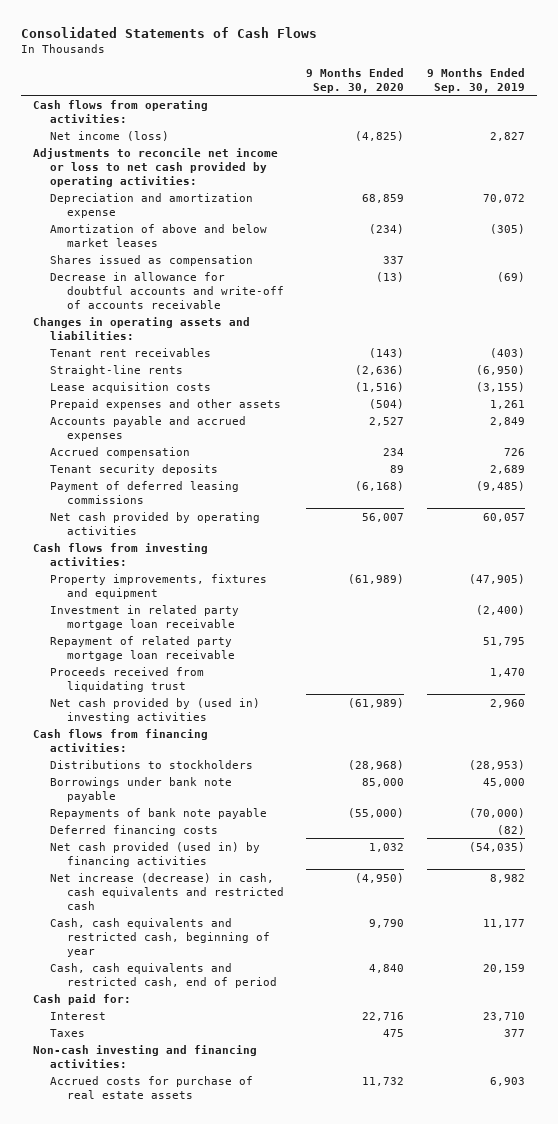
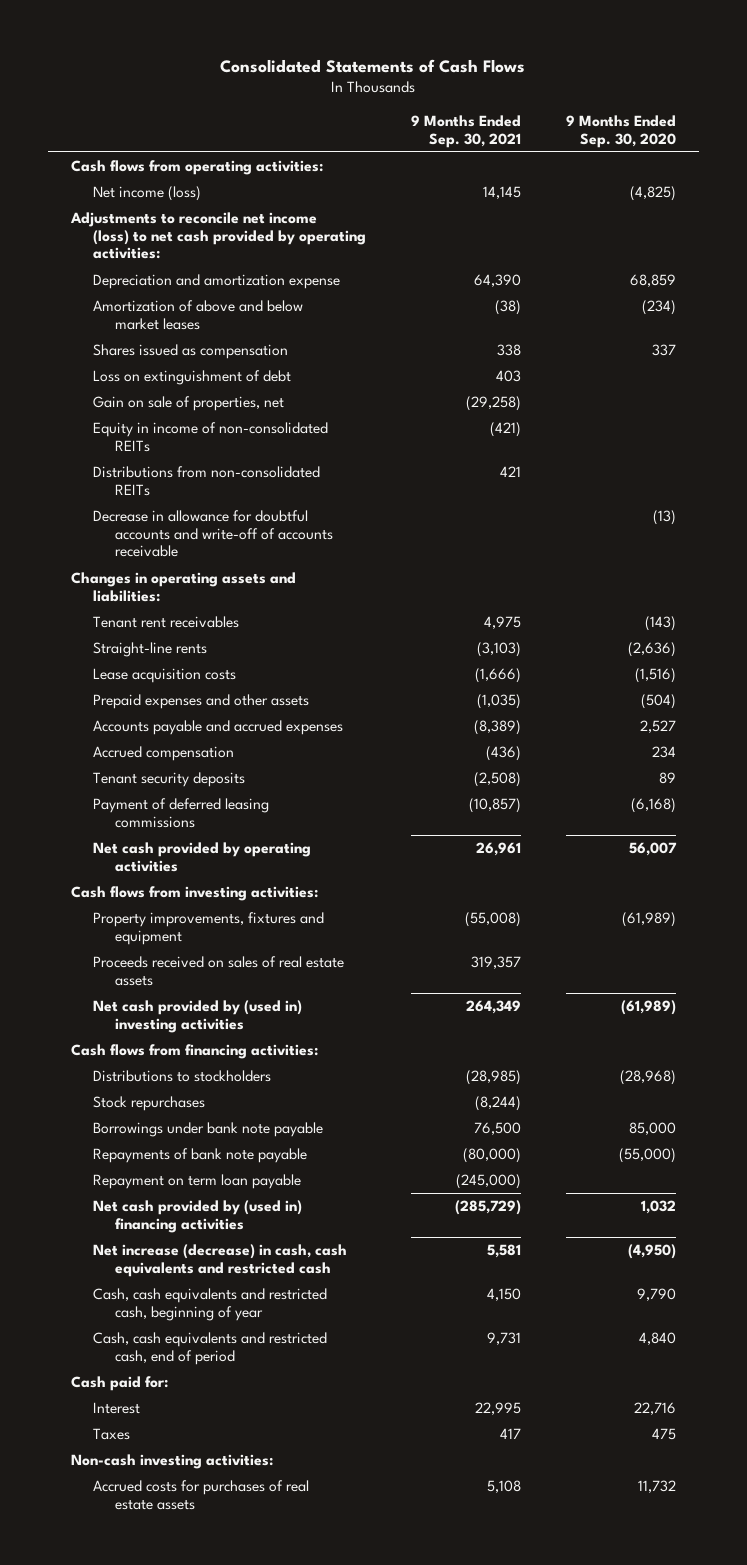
[427,67,526,93] 9 Months Ended Sep. 30, 2019 -> none
none -> [411,114,522,148] 9 Months Ended Sep. 30, 2021
[32,147,278,187] Adjustments to reconcile net income or loss to net cash provided by operating activities: -> [69,212,366,260] Adjustments to reconcile net income (loss) to net cash provided by operating activities:
none -> [92,370,291,386] Loss on extinguishment of debt
none -> [92,396,284,412] Gain on sale of properties, net
none -> [92,422,328,452] Equity in income of non-consolidated REITs
none -> [92,466,320,496] Distributions from non-consolidated REITs
[49,604,239,630] Investment in related party mortgage loan receivable -> none
[49,635,235,661] Repayment of related party mortgage loan receivable -> none
[49,666,204,692] Proceeds received from liquidating trust -> none
none -> [92,956,344,986] Proceeds received on sales of real estate assets
none -> [92,1096,205,1112] Stock repurchases
[49,824,218,836] Deferred financing costs -> none
none -> [92,1174,301,1190] Repayment on term loan payable
[49,841,260,867] Net cash provided (used in) by financing activities -> [92,1200,302,1233] Net cash provided by (used in) financing activities
[32,1044,257,1068] Non-cash investing and financing activities: -> [70,1454,273,1470] Non-cash investing activities:
[49,1075,253,1099] Accrued costs for purchase of real estate assets -> [92,1480,309,1510] Accrued costs for purchases of real estate assets

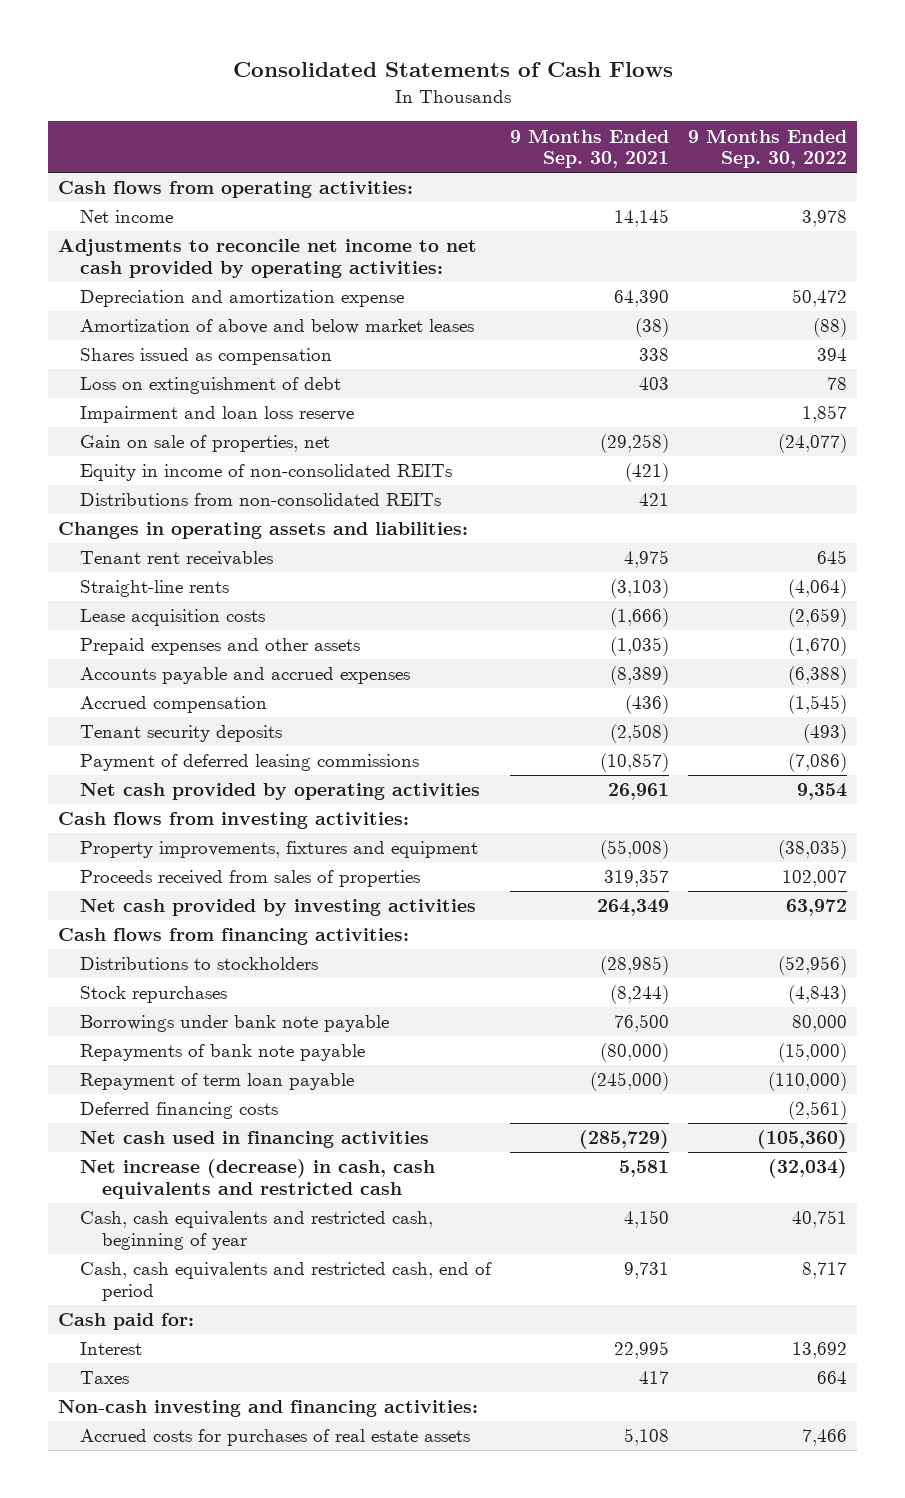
[566,114,677,148] 9 Months Ended Sep. 30, 2020 -> none
none -> [688,128,848,169] 9 Months Ended Sep. 30, 2022
[92,186,201,202] Net income (loss) -> [80,210,174,224] Net income
[69,212,366,260] Adjustments to reconcile net income (loss) to net cash provided by operating activities: -> [57,239,477,278] Adjustments to reconcile net income to net cash provided by operating activities:
none -> [80,406,355,424] Impairment and loan loss reserve
[92,510,334,558] Decrease in allowance for doubtful accounts and write-off of accounts receivable -> none
[92,956,344,986] Proceeds received on sales of real estate assets -> [80,870,421,888] Proceeds received from sales of properties
[92,1000,302,1033] Net cash provided by (used in) investing activities -> [80,899,477,917] Net cash provided by investing activities
[92,1174,301,1190] Repayment on term loan payable -> [80,1073,355,1091] Repayment of term loan payable
none -> [80,1102,279,1120] Deferred financing costs
[92,1200,302,1233] Net cash provided by (used in) financing activities -> [80,1131,430,1149] Net cash used in financing activities
[70,1454,273,1470] Non-cash investing activities: -> [57,1400,478,1418] Non-cash investing and financing activities:

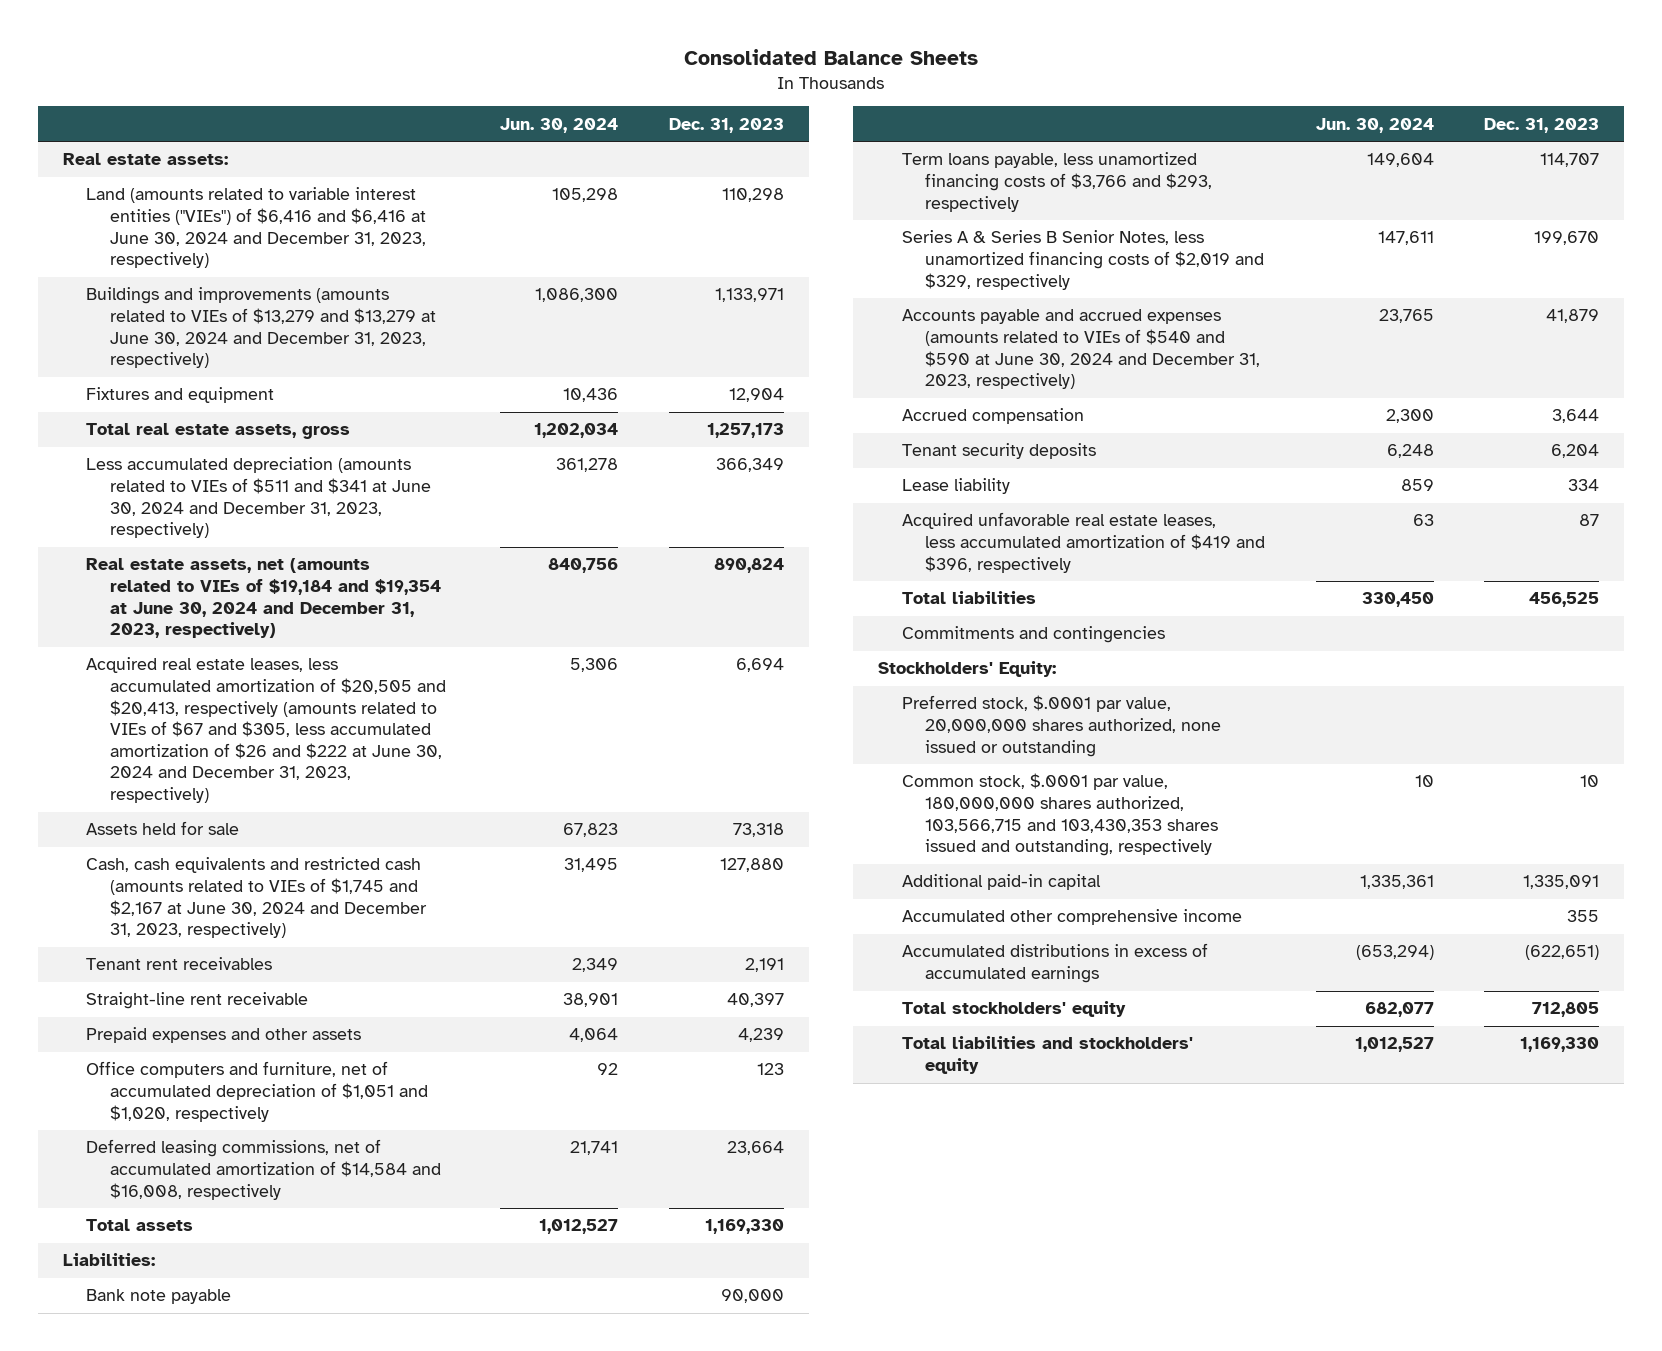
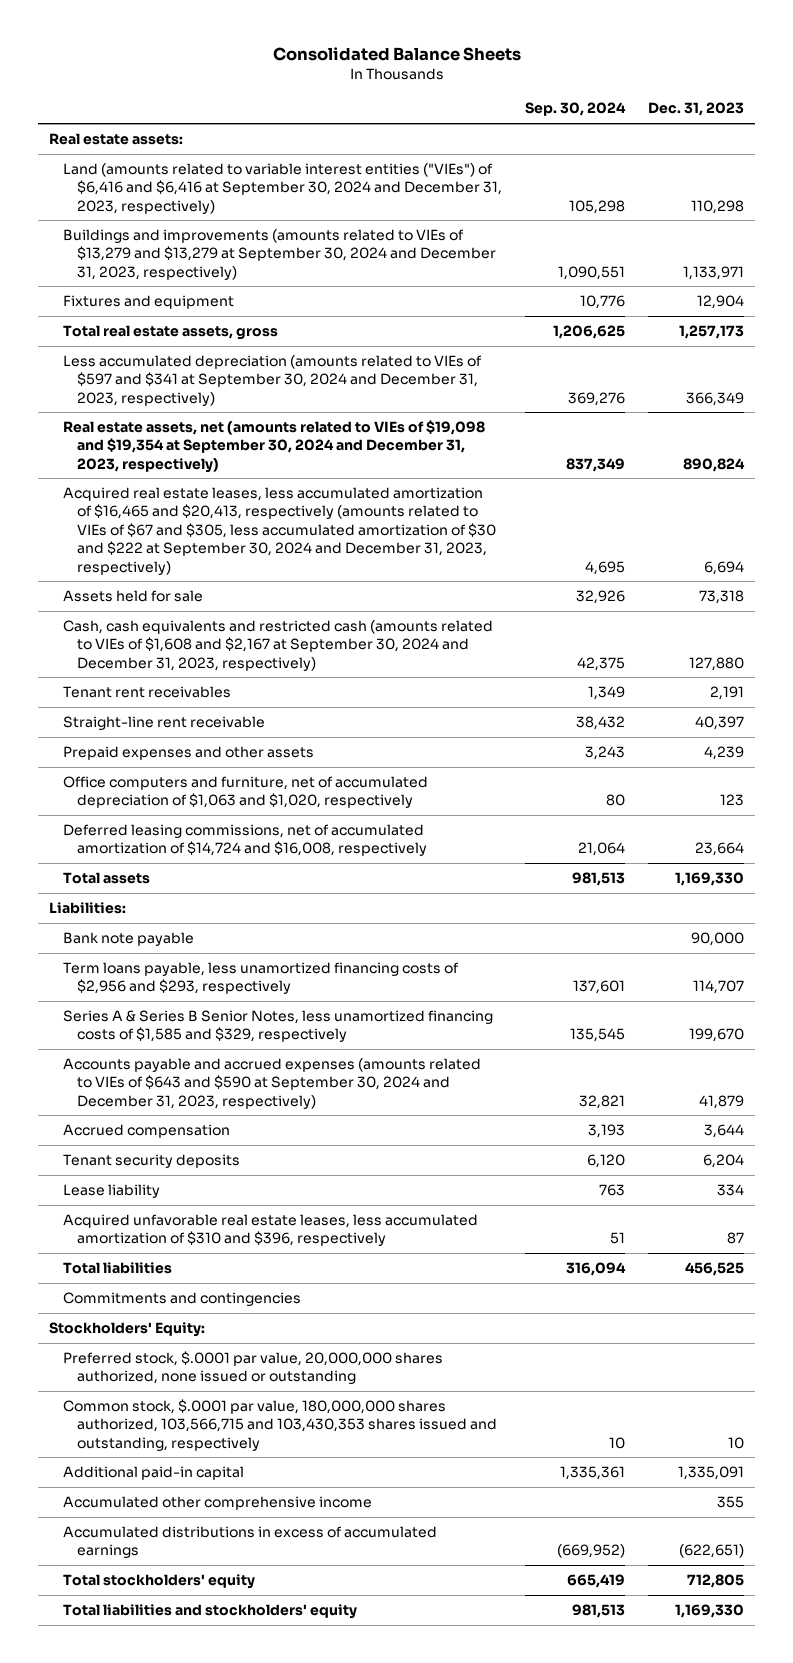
[500,117,619,133] Jun. 30, 2024 -> none
none -> [524,102,626,117] Sep. 30, 2024
[86,187,426,269] Land (amounts related to variable interest entities ("VIEs") of $6,416 and $6,416 at June 30, 2024 and December 31, 2023, respectively) -> [63,162,502,214] Land (amounts related to variable interest entities ("VIEs") of $6,416 and $6,416 at September 30, 2024 and December 31, 2023, respectively)
[86,287,436,369] Buildings and improvements (amounts related to VIEs of $13,279 and $13,279 at June 30, 2024 and December 31, 2023, respectively) -> [63,228,496,280] Buildings and improvements (amounts related to VIEs of $13,279 and $13,279 at September 30, 2024 and December 31, 2023, respectively)
[86,457,431,539] Less accumulated depreciation (amounts related to VIEs of $511 and $341 at June 30, 2024 and December 31, 2023, respectively) -> [63,354,483,406] Less accumulated depreciation (amounts related to VIEs of $597 and $341 at September 30, 2024 and December 31, 2023, respectively)
[86,558,441,639] Real estate assets, net (amounts related to VIEs of $19,184 and $19,354 at June 30, 2024 and December 31, 2023, respectively) -> [63,419,486,473] Real estate assets, net (amounts related to VIEs of $19,098 and $19,354 at September 30, 2024 and December 31, 2023, respectively)
[86,657,446,804] Acquired real estate leases, less accumulated amortization of $20,505 and $20,413, respectively (amounts related to VIEs of $67 and $305, less accumulated amortization of $26 and $222 at June 30, 2024 and December 31, 2023, respectively) -> [63,486,496,575] Acquired real estate leases, less accumulated amortization of $16,465 and $20,413, respectively (amounts related to VIEs of $67 and $305, less accumulated amortization of $30 and $222 at September 30, 2024 and December 31, 2023, respectively)
[86,857,427,939] Cash, cash equivalents and restricted cash (amounts related to VIEs of $1,745 and $2,167 at June 30, 2024 and December 31, 2023, respectively) -> [63,619,494,671] Cash, cash equivalents and restricted cash (amounts related to VIEs of $1,608 and $2,167 at September 30, 2024 and December 31, 2023, respectively)
[86,1061,428,1122] Office computers and furniture, net of accumulated depreciation of $1,051 and $1,020, respectively -> [63,775,429,809] Office computers and furniture, net of accumulated depreciation of $1,063 and $1,020, respectively
[86,1139,441,1200] Deferred leasing commissions, net of accumulated amortization of $14,584 and $16,008, respectively -> [63,823,427,857] Deferred leasing commissions, net of accumulated amortization of $14,724 and $16,008, respectively
[901,152,1213,212] Term loans payable, less unamortized financing costs of $3,766 and $293, respectively -> [63,961,460,995] Term loans payable, less unamortized financing costs of $2,956 and $293, respectively
[901,230,1265,290] Series A & Series B Senior Notes, less unamortized financing costs of $2,019 and $329, respectively -> [63,1009,494,1043] Series A & Series B Senior Notes, less unamortized financing costs of $1,585 and $329, respectively
[901,309,1261,390] Accounts payable and accrued expenses (amounts related to VIEs of $540 and $590 at June 30, 2024 and December 31, 2023, respectively) -> [63,1057,482,1109] Accounts payable and accrued expenses (amounts related to VIEs of $643 and $590 at September 30, 2024 and December 31, 2023, respectively)
[901,512,1266,573] Acquired unfavorable real estate leases, less accumulated amortization of $419 and $396, respectively -> [63,1213,479,1247] Acquired unfavorable real estate leases, less accumulated amortization of $310 and $396, respectively

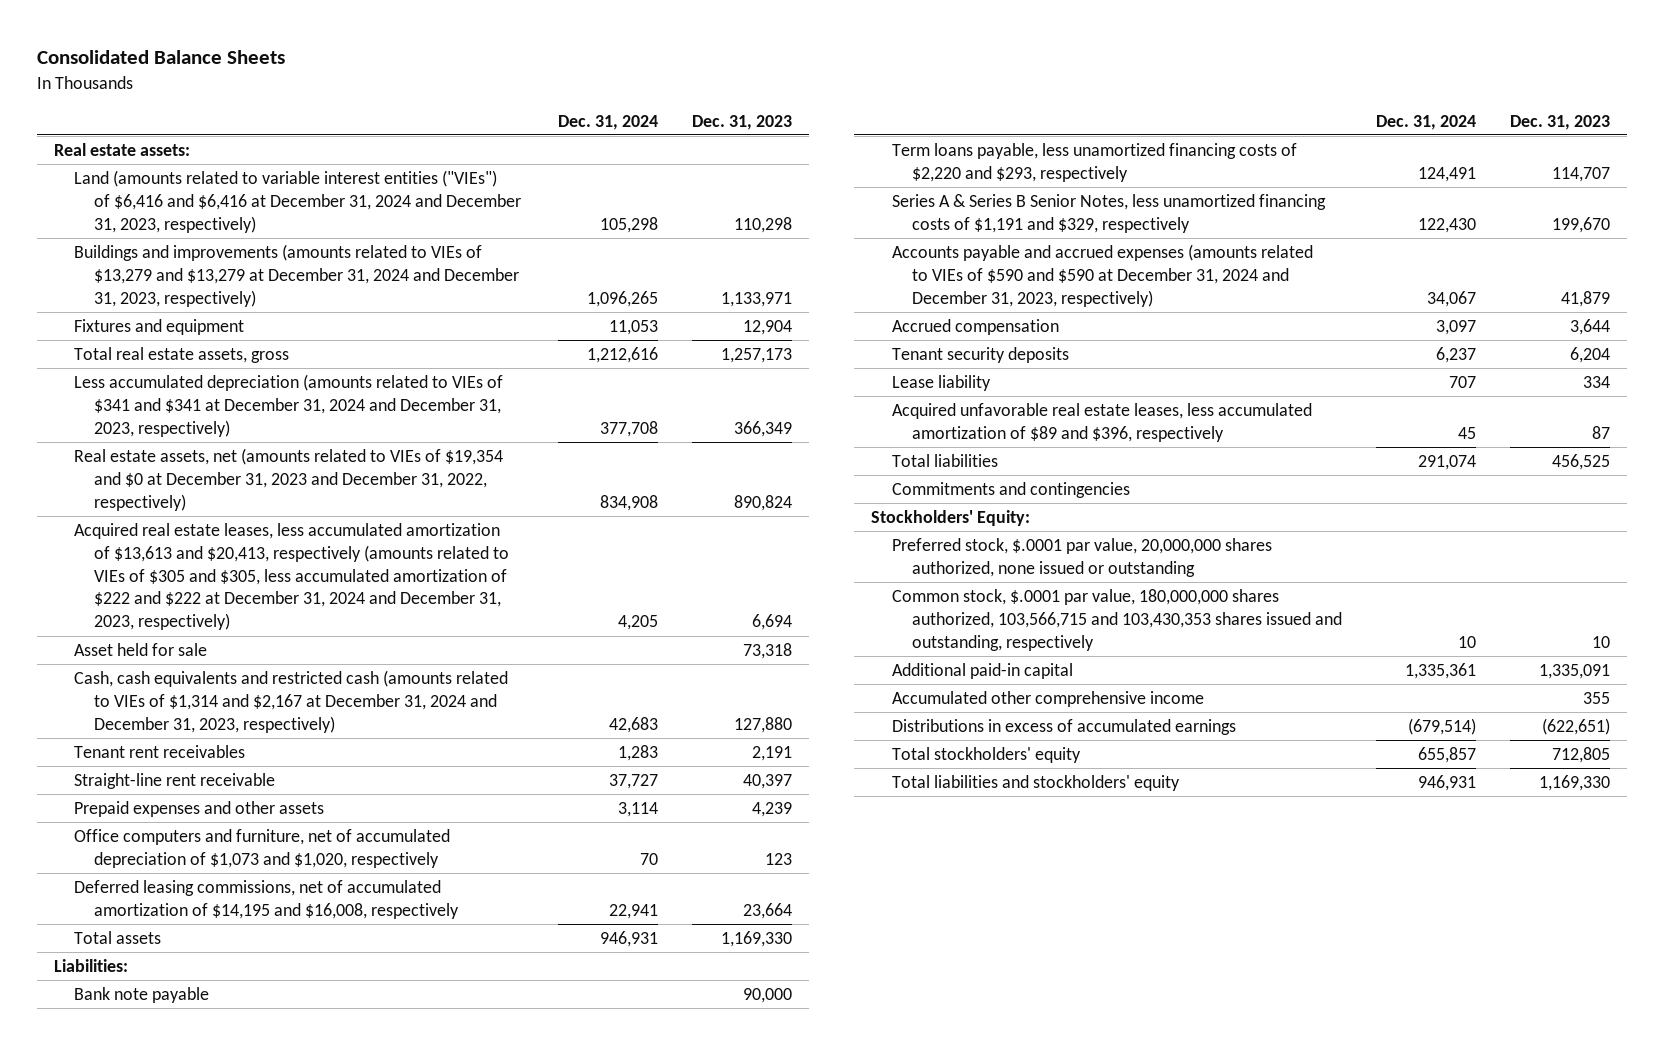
[524,102,626,117] Sep. 30, 2024 -> none
none -> [558,114,659,130] Dec. 31, 2024
[63,162,502,214] Land (amounts related to variable interest entities ("VIEs") of $6,416 and $6,416 at September 30, 2024 and December 31, 2023, respectively) -> [73,169,522,233] Land (amounts related to variable interest entities ("VIEs") of $6,416 and $6,416 at December 31, 2024 and December 31, 2023, respectively)
[63,228,496,280] Buildings and improvements (amounts related to VIEs of $13,279 and $13,279 at September 30, 2024 and December 31, 2023, respectively) -> [73,243,520,307] Buildings and improvements (amounts related to VIEs of $13,279 and $13,279 at December 31, 2024 and December 31, 2023, respectively)
[63,354,483,406] Less accumulated depreciation (amounts related to VIEs of $597 and $341 at September 30, 2024 and December 31, 2023, respectively) -> [73,373,503,437] Less accumulated depreciation (amounts related to VIEs of $341 and $341 at December 31, 2024 and December 31, 2023, respectively)
[63,419,486,473] Real estate assets, net (amounts related to VIEs of $19,098 and $19,354 at September 30, 2024 and December 31, 2023, respectively) -> [73,447,503,511] Real estate assets, net (amounts related to VIEs of $19,354 and $0 at December 31, 2023 and December 31, 2022, respectively)
[63,486,496,575] Acquired real estate leases, less accumulated amortization of $16,465 and $20,413, respectively (amounts related to VIEs of $67 and $305, less accumulated amortization of $30 and $222 at September 30, 2024 and December 31, 2023, respectively) -> [73,522,510,631] Acquired real estate leases, less accumulated amortization of $13,613 and $20,413, respectively (amounts related to VIEs of $305 and $305, less accumulated amortization of $222 and $222 at December 31, 2024 and December 31, 2023, respectively)
[63,589,204,602] Assets held for sale -> [73,642,207,656] Asset held for sale
[63,619,494,671] Cash, cash equivalents and restricted cash (amounts related to VIEs of $1,608 and $2,167 at September 30, 2024 and December 31, 2023, respectively) -> [73,669,508,733] Cash, cash equivalents and restricted cash (amounts related to VIEs of $1,314 and $2,167 at December 31, 2024 and December 31, 2023, respectively)
[63,775,429,809] Office computers and furniture, net of accumulated depreciation of $1,063 and $1,020, respectively -> [73,828,450,868] Office computers and furniture, net of accumulated depreciation of $1,073 and $1,020, respectively
[63,823,427,857] Deferred leasing commissions, net of accumulated amortization of $14,724 and $16,008, respectively -> [73,879,460,919] Deferred leasing commissions, net of accumulated amortization of $14,195 and $16,008, respectively
[63,961,460,995] Term loans payable, less unamortized financing costs of $2,956 and $293, respectively -> [891,142,1297,182] Term loans payable, less unamortized financing costs of $2,220 and $293, respectively
[63,1009,494,1043] Series A & Series B Senior Notes, less unamortized financing costs of $1,585 and $329, respectively -> [891,193,1326,233] Series A & Series B Senior Notes, less unamortized financing costs of $1,191 and $329, respectively
[63,1057,482,1109] Accounts payable and accrued expenses (amounts related to VIEs of $643 and $590 at September 30, 2024 and December 31, 2023, respectively) -> [891,243,1313,307] Accounts payable and accrued expenses (amounts related to VIEs of $590 and $590 at December 31, 2024 and December 31, 2023, respectively)
[63,1213,479,1247] Acquired unfavorable real estate leases, less accumulated amortization of $310 and $396, respectively -> [891,402,1312,442] Acquired unfavorable real estate leases, less accumulated amortization of $89 and $396, respectively
[63,1525,438,1559] Accumulated distributions in excess of accumulated earnings -> [891,718,1236,735] Distributions in excess of accumulated earnings

